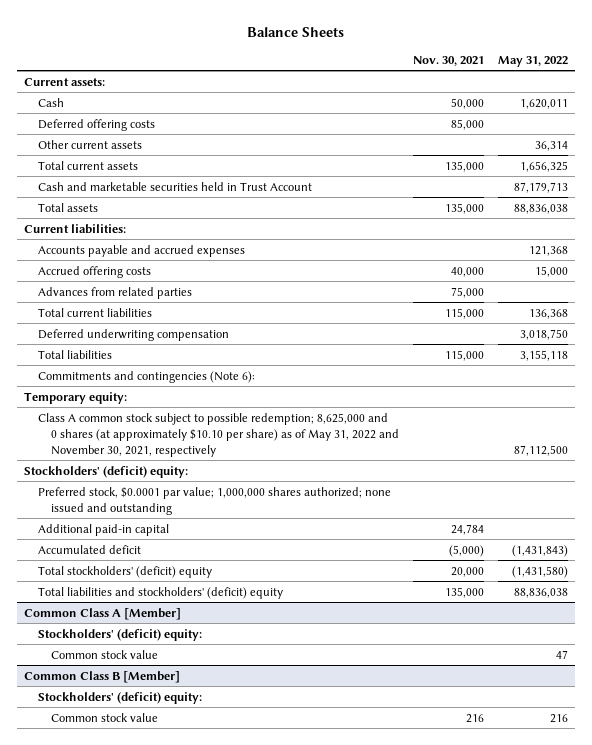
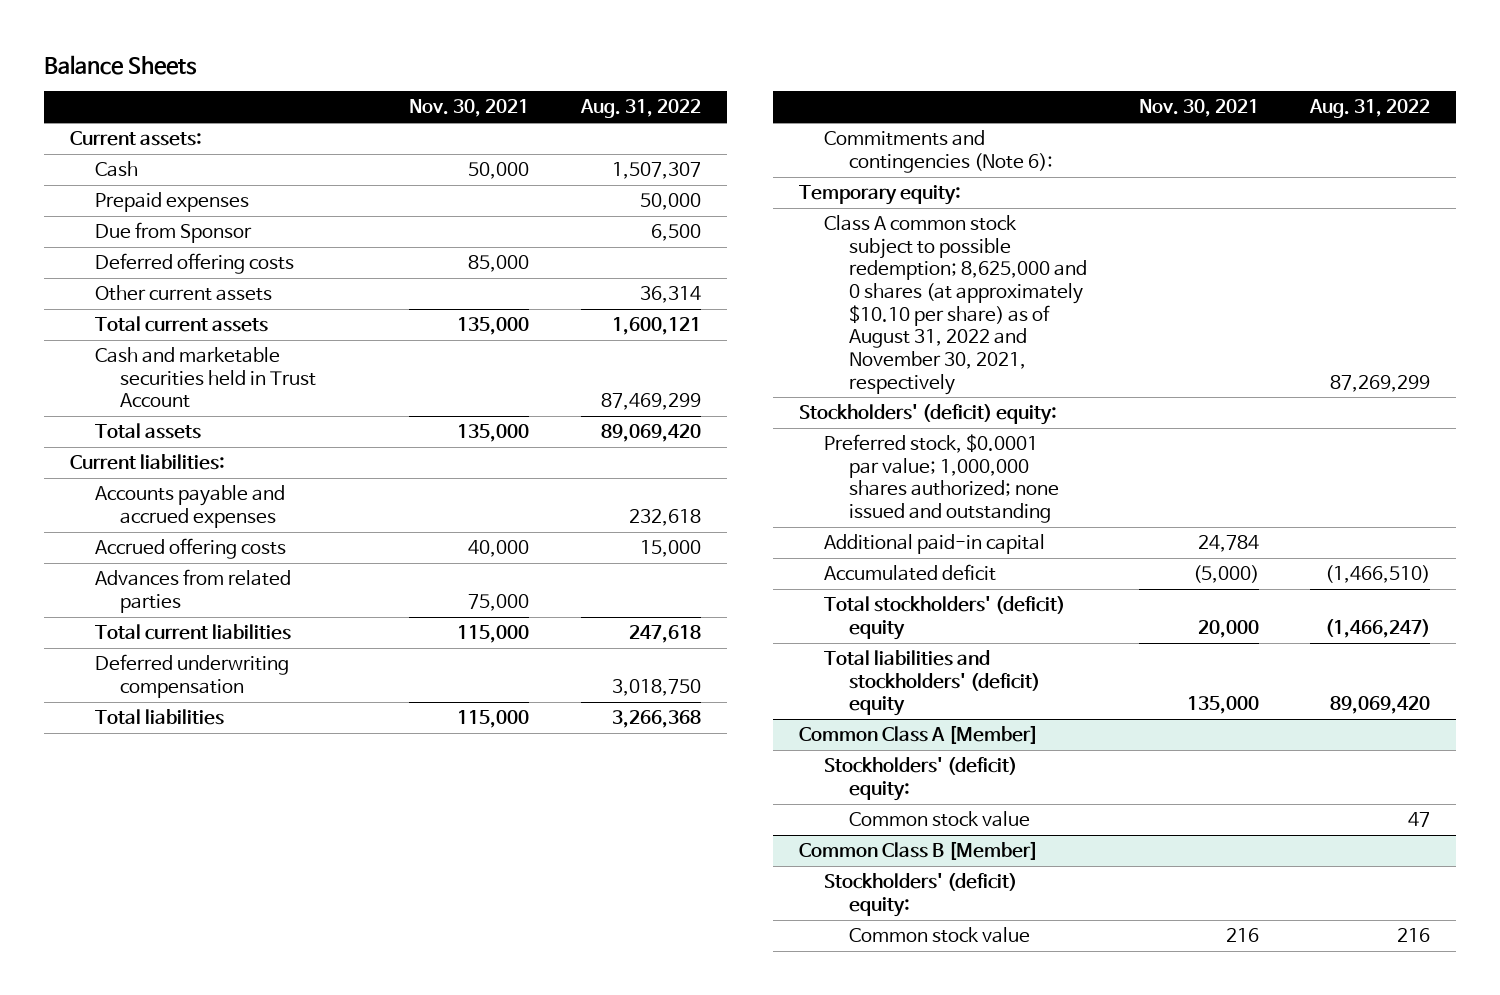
[498,55,569,67] May 31, 2022 -> none
none -> [580,99,702,119] Aug. 31, 2022
none -> [94,192,249,213] Prepaid expenses
none -> [94,222,252,244] Due from Sponsor
[37,412,400,457] Class A common stock subject to possible redemption; 8,625,000 and 0 shares (at approximately $10.10 per share) as of May 31, 2022 and November 30, 2021, respectively -> [824,215,1088,395] Class A common stock subject to possible redemption; 8,625,000 and 0 shares (at approximately $10.10 per share) as of August 31, 2022 and November 30, 2021, respectively

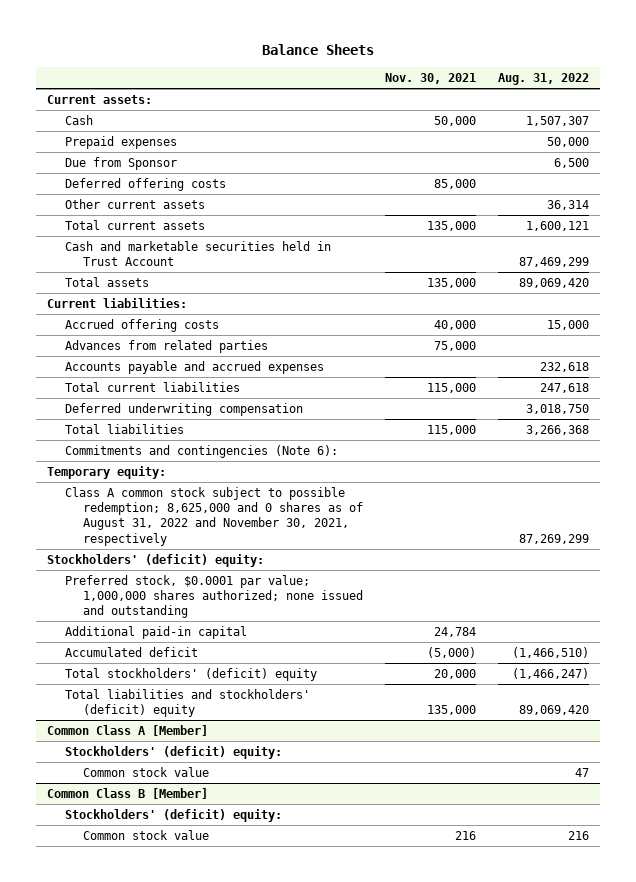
[94,485,285,528] Accounts payable and accrued expenses -> [65,360,325,374] Accounts payable and accrued expenses
[824,215,1088,395] Class A common stock subject to possible redemption; 8,625,000 and 0 shares (at approximately $10.10 per share) as of August 31, 2022 and November 30, 2021, respectively -> [65,486,363,546] Class A common stock subject to possible redemption; 8,625,000 and 0 shares as of August 31, 2022 and November 30, 2021, respectively

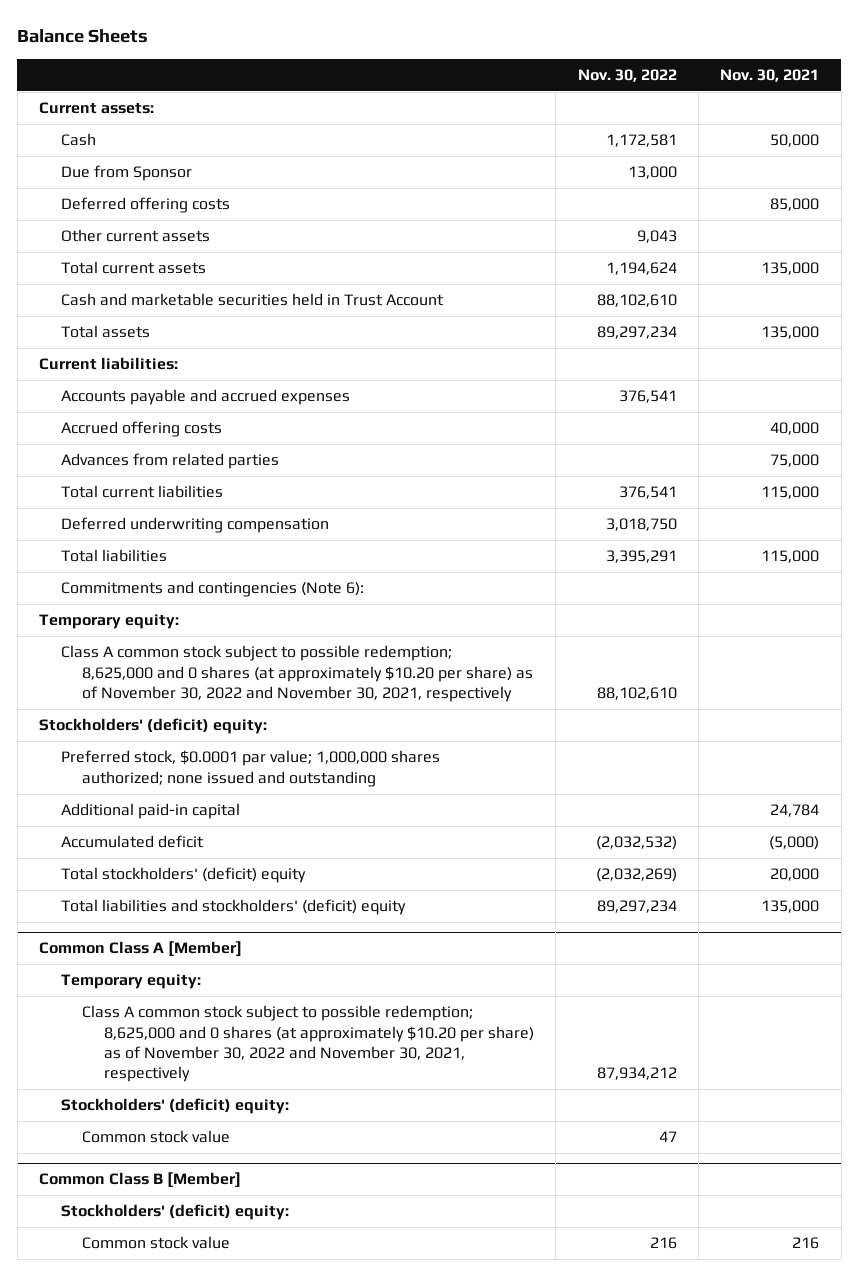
[497,73,589,86] Aug. 31, 2022 -> none
none -> [577,68,677,82] Nov. 30, 2022
[65,135,178,149] Prepaid expenses -> none
[65,360,325,374] Accounts payable and accrued expenses -> [60,389,350,406] Accounts payable and accrued expenses
[65,486,363,546] Class A common stock subject to possible redemption; 8,625,000 and 0 shares as of August 31, 2022 and November 30, 2021, respectively -> [60,645,534,703] Class A common stock subject to possible redemption; 8,625,000 and 0 shares (at approximately $10.20 per share) as of November 30, 2022 and November 30, 2021, respectively
none -> [60,974,201,990] Temporary equity:
none -> [82,1005,534,1083] Class A common stock subject to possible redemption; 8,625,000 and 0 shares (at approximately $10.20 per share) as of November 30, 2022 and November 30, 2021, respectively

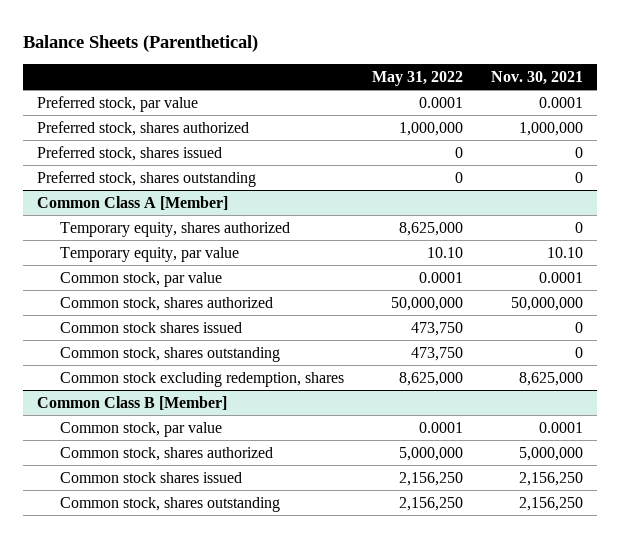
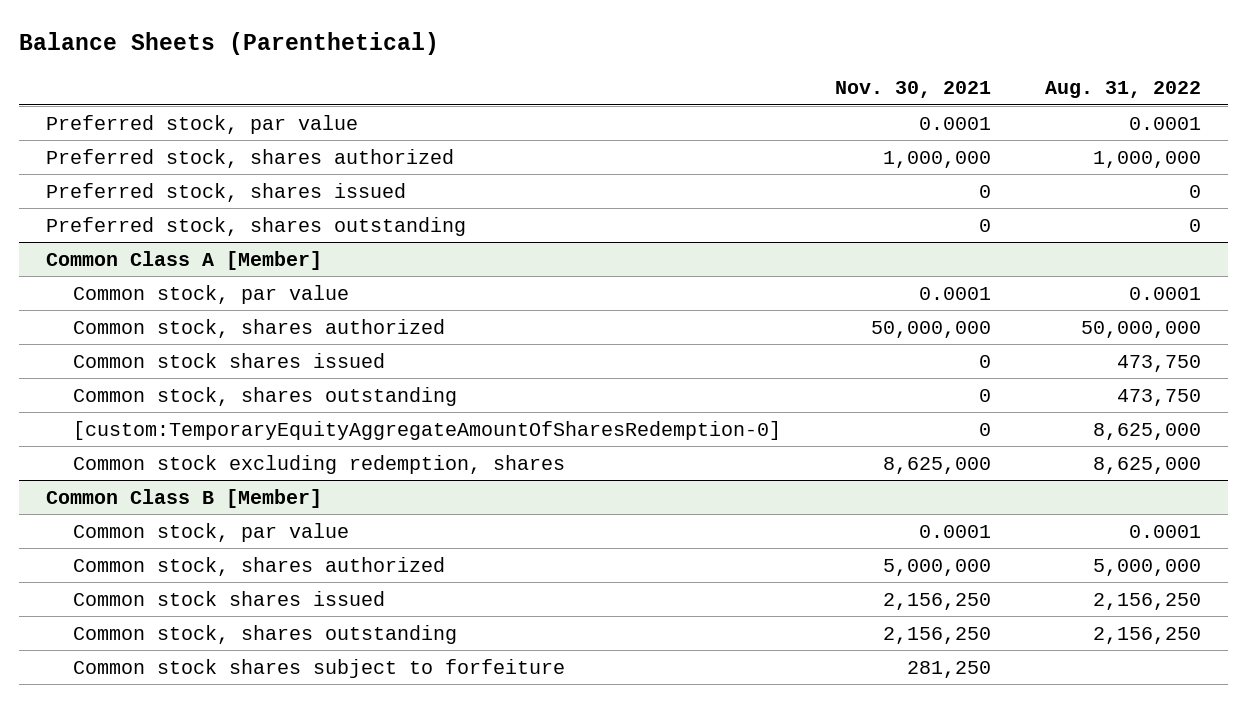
[372,70,464,86] May 31, 2022 -> none
none -> [1044,80,1201,98] Aug. 31, 2022
[60,221,291,237] Temporary equity, shares authorized -> none
[60,246,240,262] Temporary equity, par value -> none
none -> [73,420,782,440] [custom:TemporaryEquityAggregateAmountOfSharesRedemption-0]
none -> [73,658,566,678] Common stock shares subject to forfeiture

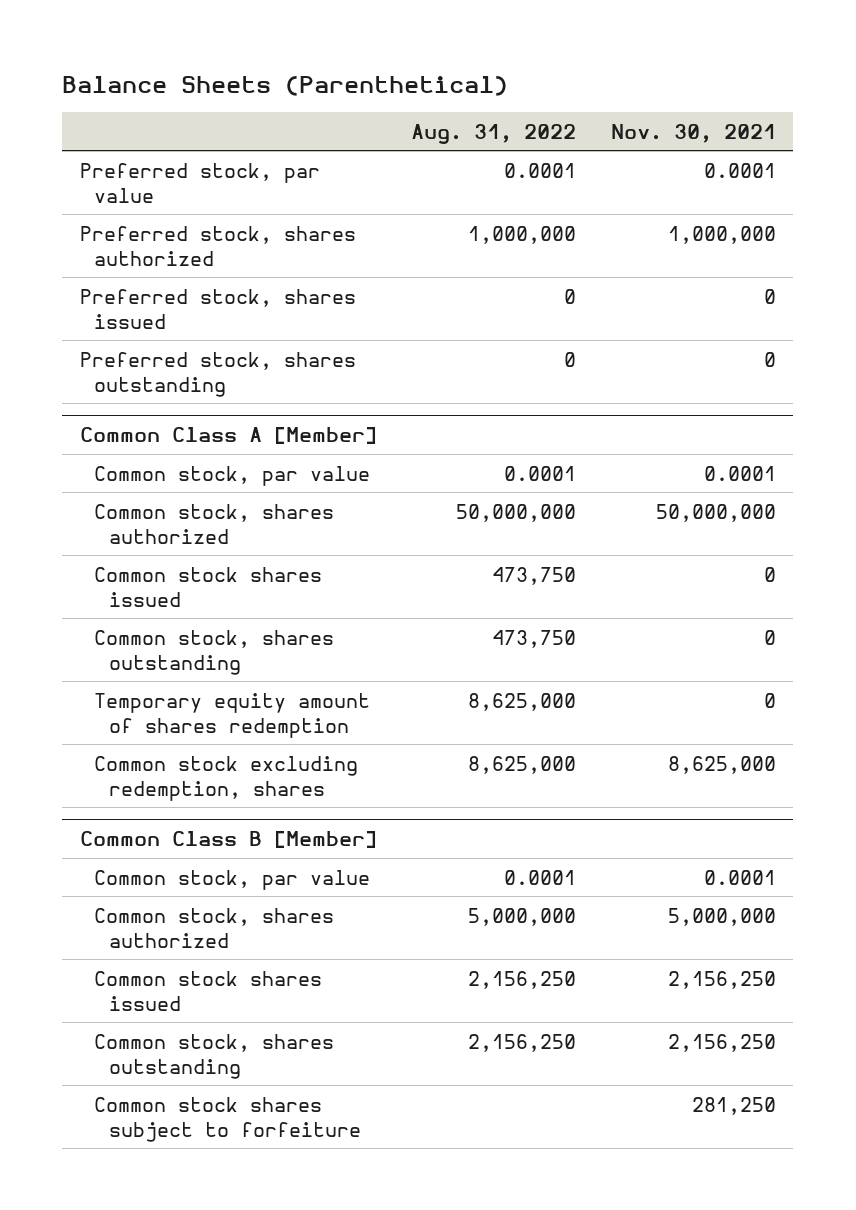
[73,420,782,440] [custom:TemporaryEquityAggregateAmountOfSharesRedemption-0] -> [94,692,371,738] Temporary equity amount of shares redemption

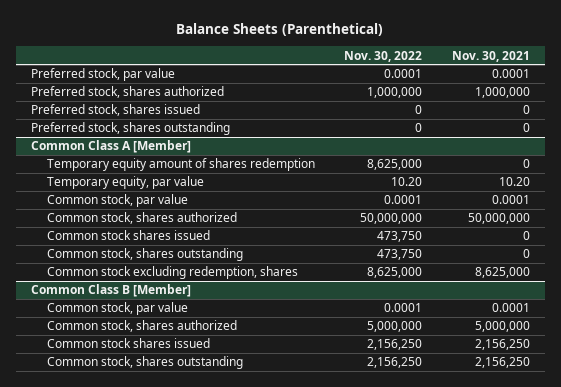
[411,123,577,144] Aug. 31, 2022 -> none
none -> [344,50,423,62] Nov. 30, 2022
[94,692,371,738] Temporary equity amount of shares redemption -> [46,158,315,172] Temporary equity amount of shares redemption
none -> [46,176,204,190] Temporary equity, par value
[94,1096,361,1142] Common stock shares subject to forfeiture -> none

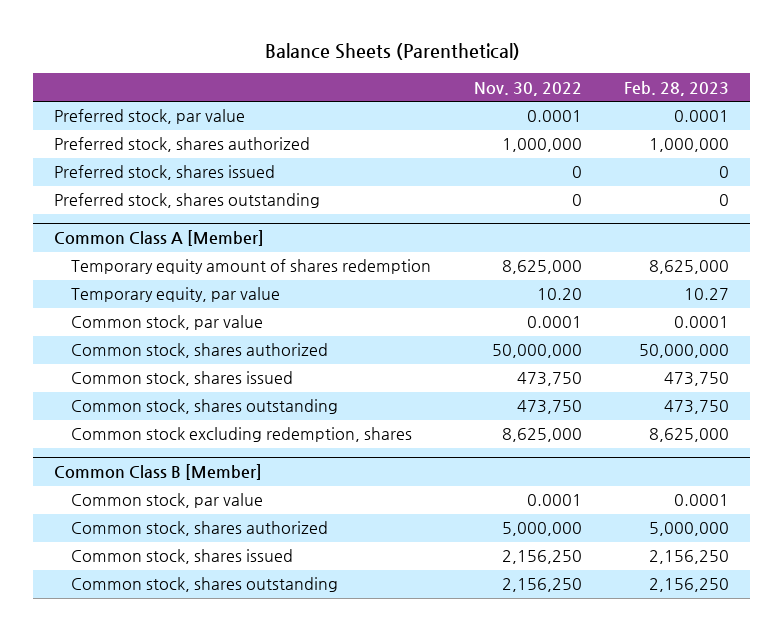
[451,50,530,62] Nov. 30, 2021 -> none
none -> [624,80,730,96] Feb. 28, 2023
[46,230,210,241] Common stock shares issued -> [71,371,294,387] Common stock, shares issued
[46,338,210,349] Common stock shares issued -> [71,549,294,565] Common stock, shares issued

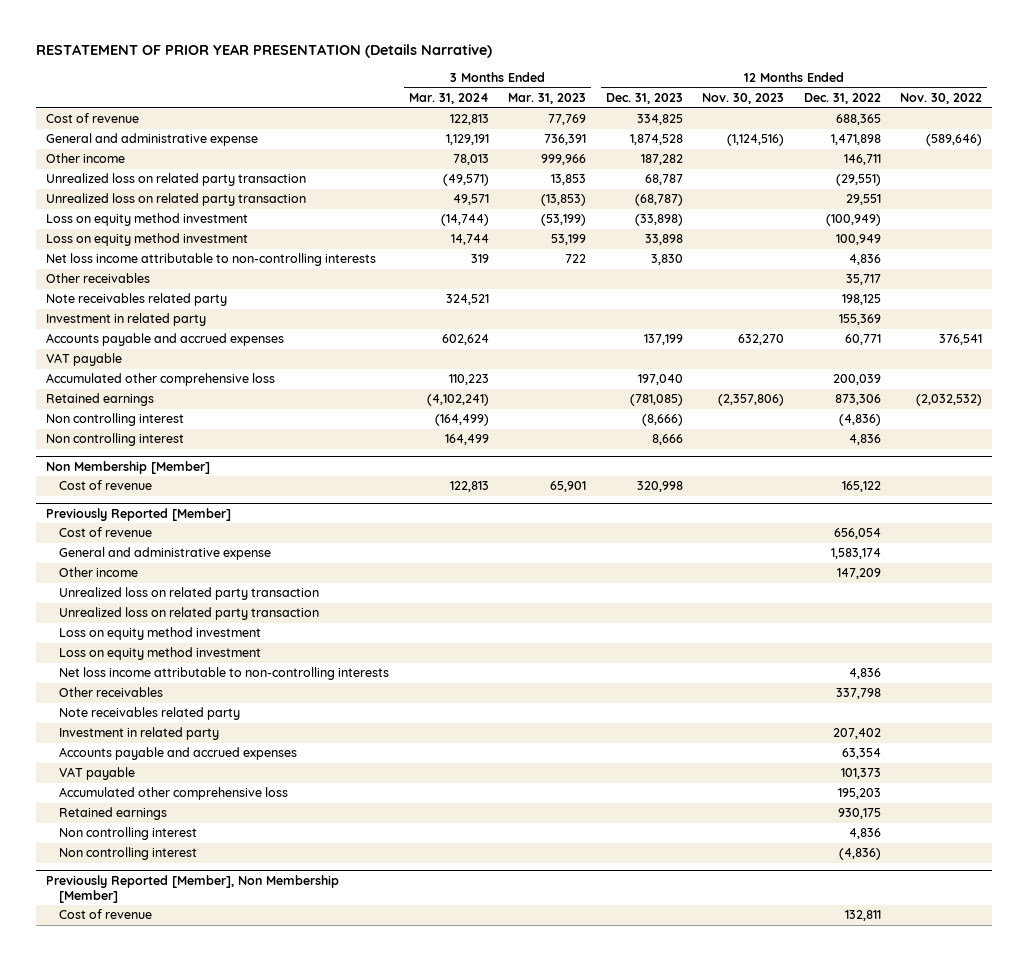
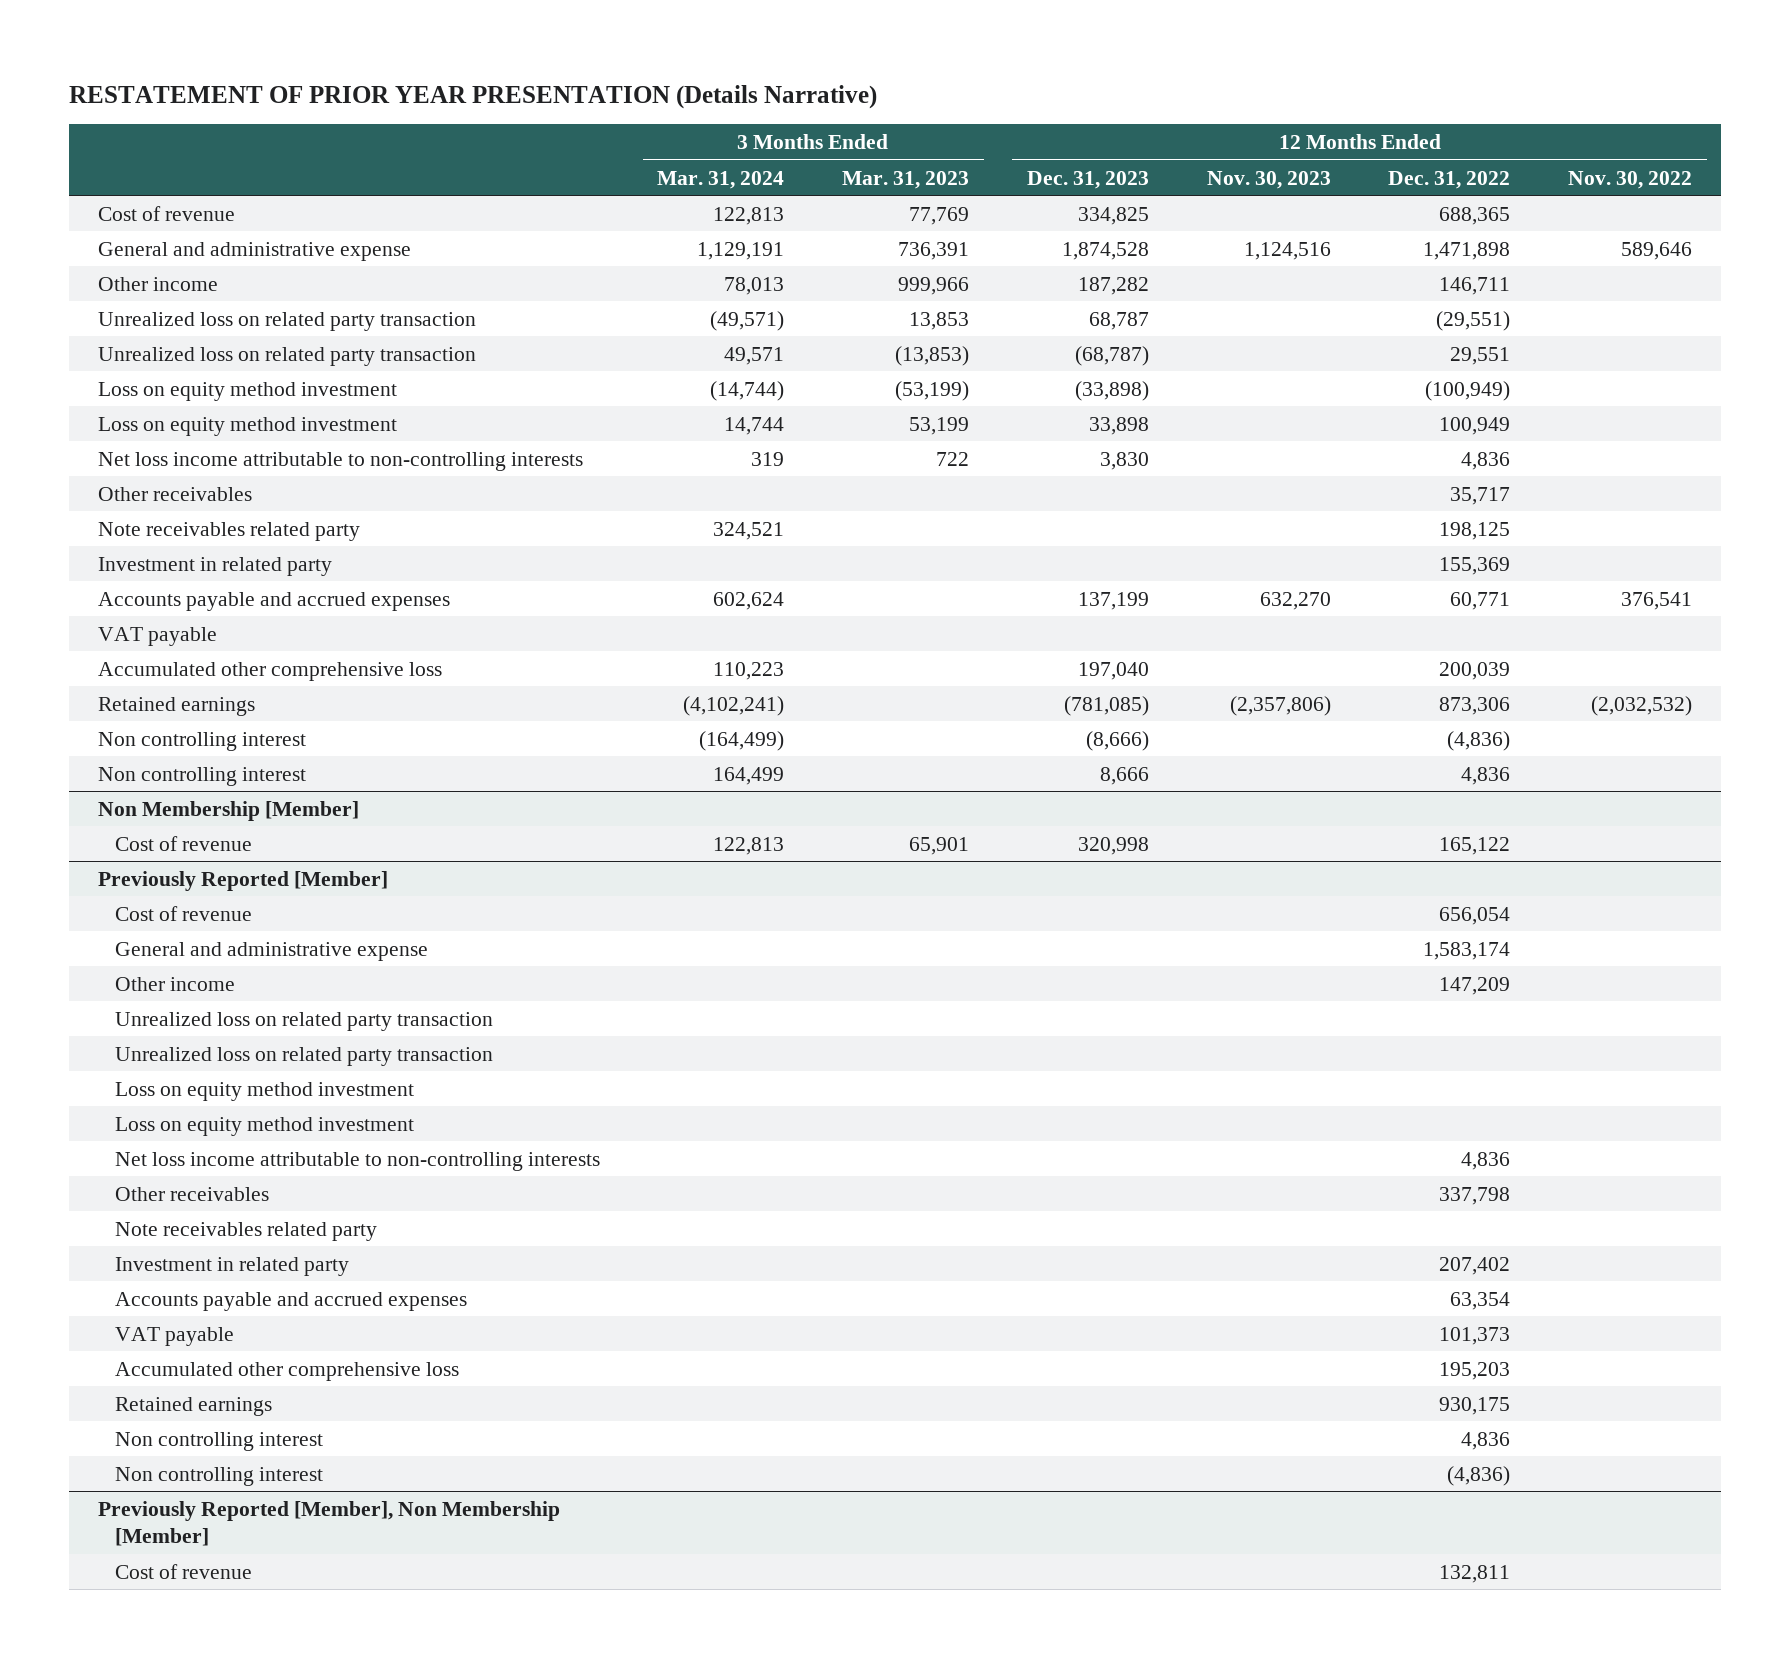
[727,134,785,147] (1,124,516) -> [1243,241,1331,260] 1,124,516
[926,134,983,147] (589,646) -> [1621,241,1693,260] 589,646

